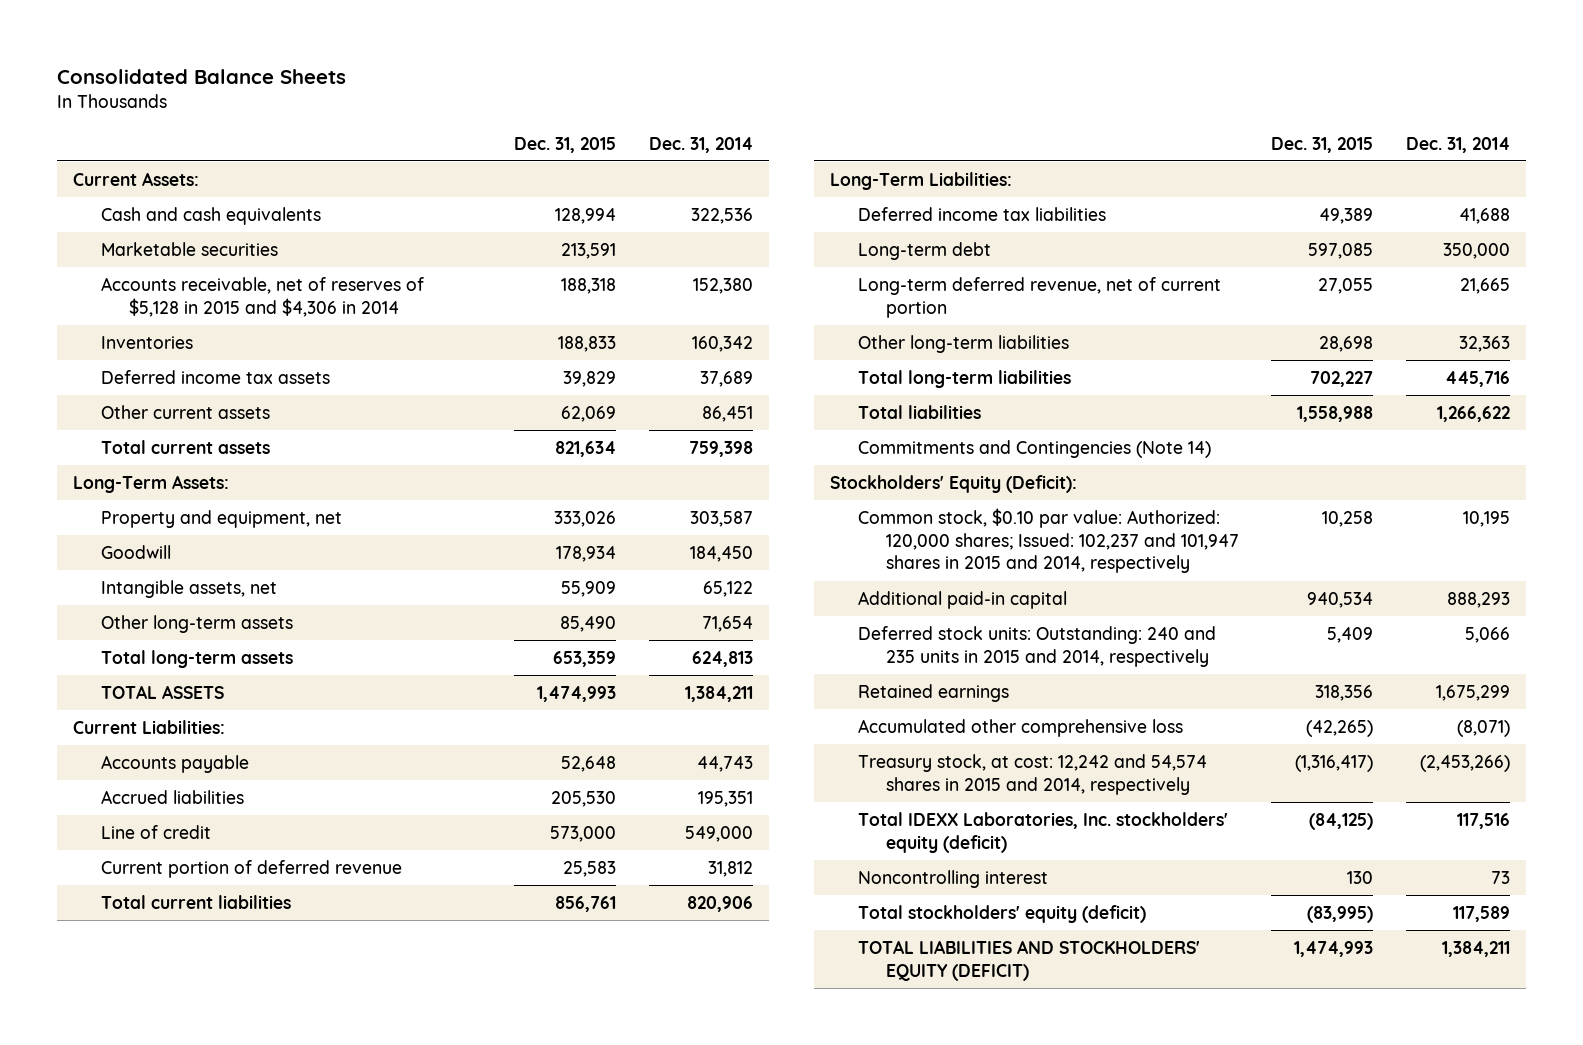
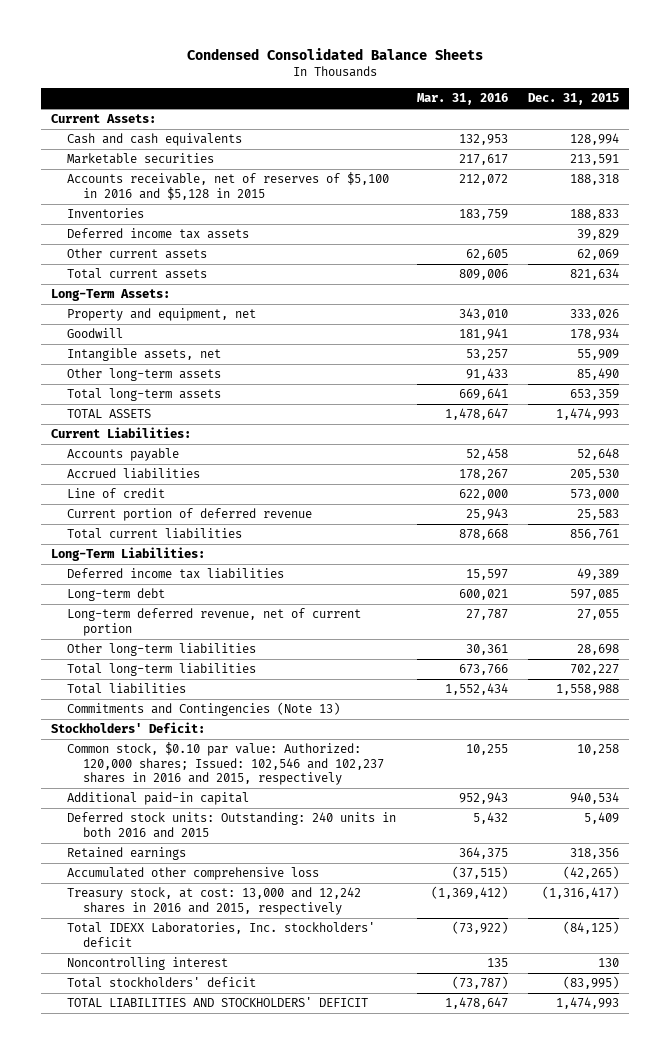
[56,69,346,85] Consolidated Balance Sheets -> [187,47,484,60] Condensed Consolidated Balance Sheets
[648,136,753,153] Dec. 31, 2014 -> none
none -> [416,93,508,106] Mar. 31, 2016
[100,276,424,317] Accounts receivable, net of reserves of $5,128 in 2015 and $4,306 in 2014 -> [67,172,390,200] Accounts receivable, net of reserves of $5,100 in 2016 and $5,128 in 2015
[857,439,1211,458] Commitments and Contingencies (Note 14) -> [67,702,341,717] Commitments and Contingencies (Note 13)
[829,474,1077,493] Stockholders' Equity (Deficit): -> [51,722,206,734] Stockholders' Deficit:
[857,507,1239,574] Common stock, $0.10 par value: Authorized: 120,000 shares; Issued: 102,237 and 101,947 shares in 2015 and 2014, respectively -> [67,742,385,786] Common stock, $0.10 par value: Authorized: 120,000 shares; Issued: 102,546 and 102,237 shares in 2016 and 2015, respectively
[857,625,1216,667] Deferred stock units: Outstanding: 240 and 235 units in 2015 and 2014, respectively -> [67,812,397,838] Deferred stock units: Outstanding: 240 units in both 2016 and 2015
[857,753,1207,795] Treasury stock, at cost: 12,242 and 54,574 shares in 2015 and 2014, respectively -> [67,887,362,915] Treasury stock, at cost: 13,000 and 12,242 shares in 2016 and 2015, respectively
[857,811,1228,853] Total IDEXX Laboratories, Inc. stockholders' equity (deficit) -> [67,922,376,947] Total IDEXX Laboratories, Inc. stockholders' deficit
[857,904,1146,923] Total stockholders' equity (deficit) -> [67,977,257,989] Total stockholders' deficit
[857,939,1200,981] TOTAL LIABILITIES AND STOCKHOLDERS' EQUITY (DEFICIT) -> [67,997,369,1008] TOTAL LIABILITIES AND STOCKHOLDERS' DEFICIT

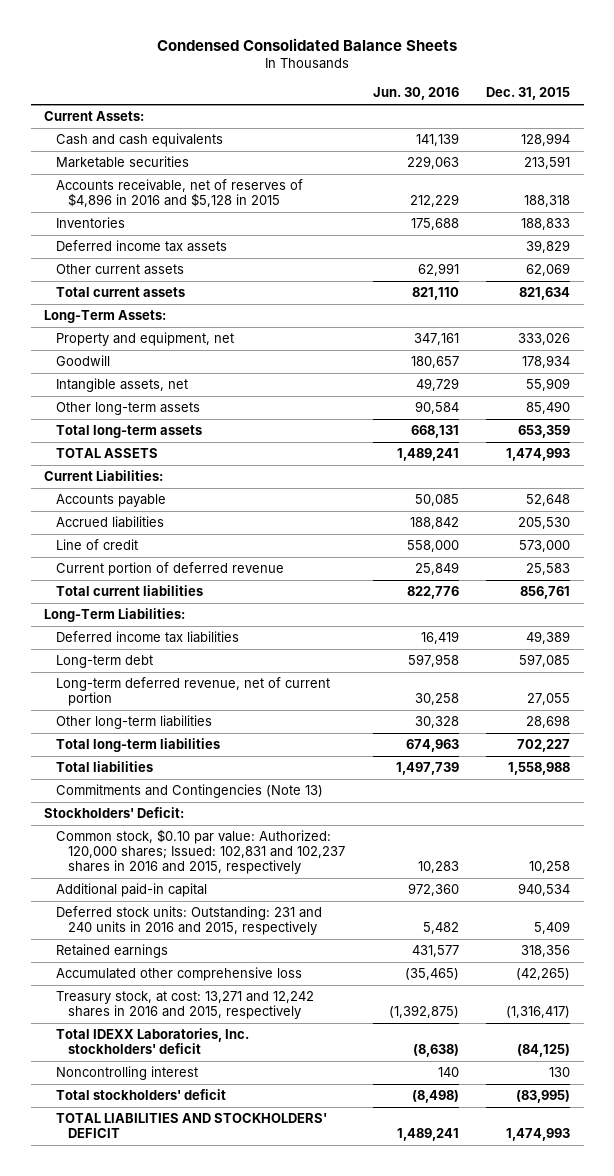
[416,93,508,106] Mar. 31, 2016 -> none
none -> [372,87,459,101] Jun. 30, 2016
[67,172,390,200] Accounts receivable, net of reserves of $5,100 in 2016 and $5,128 in 2015 -> [56,179,304,208] Accounts receivable, net of reserves of $4,896 in 2016 and $5,128 in 2015
[67,742,385,786] Common stock, $0.10 par value: Authorized: 120,000 shares; Issued: 102,546 and 102,237 shares in 2016 and 2015, respectively -> [56,829,346,875] Common stock, $0.10 par value: Authorized: 120,000 shares; Issued: 102,831 and 102,237 shares in 2016 and 2015, respectively
[67,812,397,838] Deferred stock units: Outstanding: 240 units in both 2016 and 2015 -> [56,906,323,936] Deferred stock units: Outstanding: 231 and 240 units in 2016 and 2015, respectively
[67,887,362,915] Treasury stock, at cost: 13,000 and 12,242 shares in 2016 and 2015, respectively -> [56,991,315,1020] Treasury stock, at cost: 13,271 and 12,242 shares in 2016 and 2015, respectively

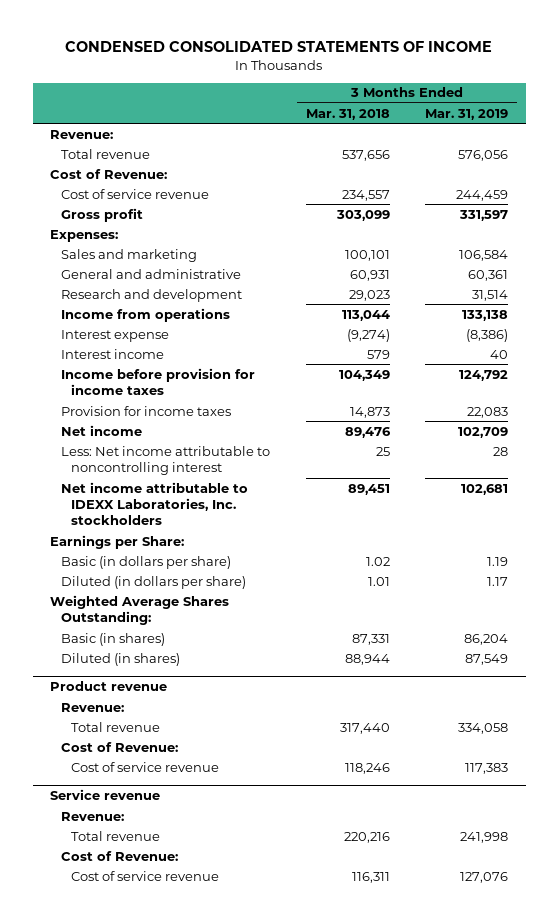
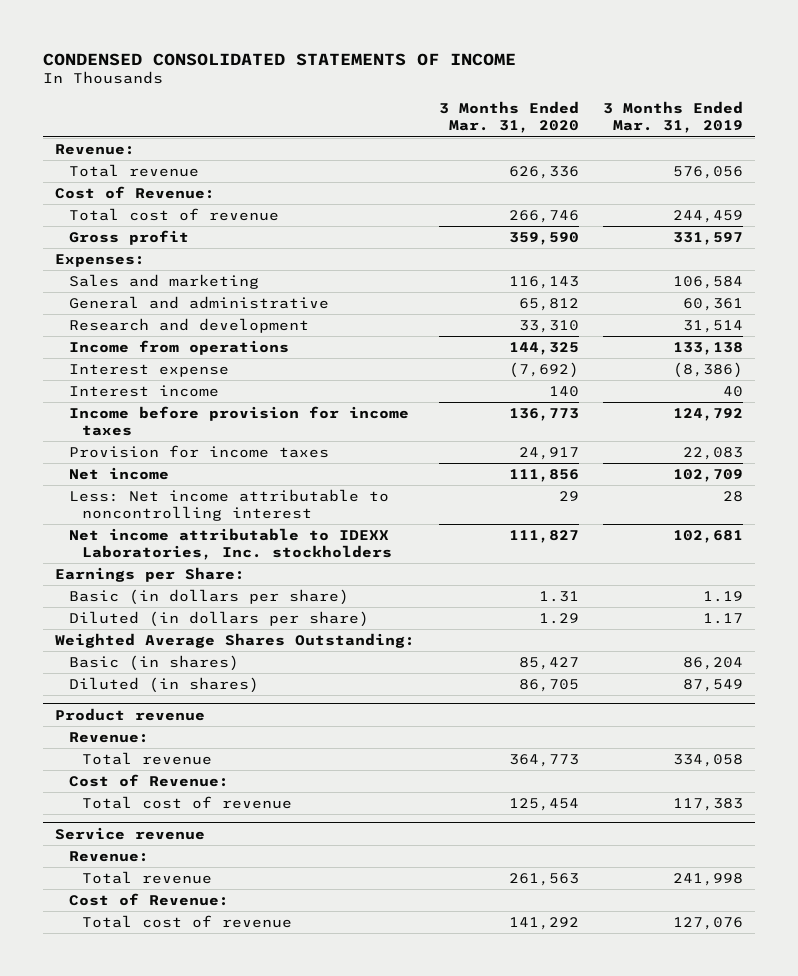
[305,108,390,120] Mar. 31, 2018 -> none
none -> [438,101,579,134] 3 Months Ended Mar. 31, 2020
[60,188,209,199] Cost of service revenue -> [68,208,279,222] Total cost of revenue
[71,761,220,772] Cost of service revenue -> [82,796,293,810] Total cost of revenue
[71,870,220,881] Cost of service revenue -> [82,915,293,929] Total cost of revenue

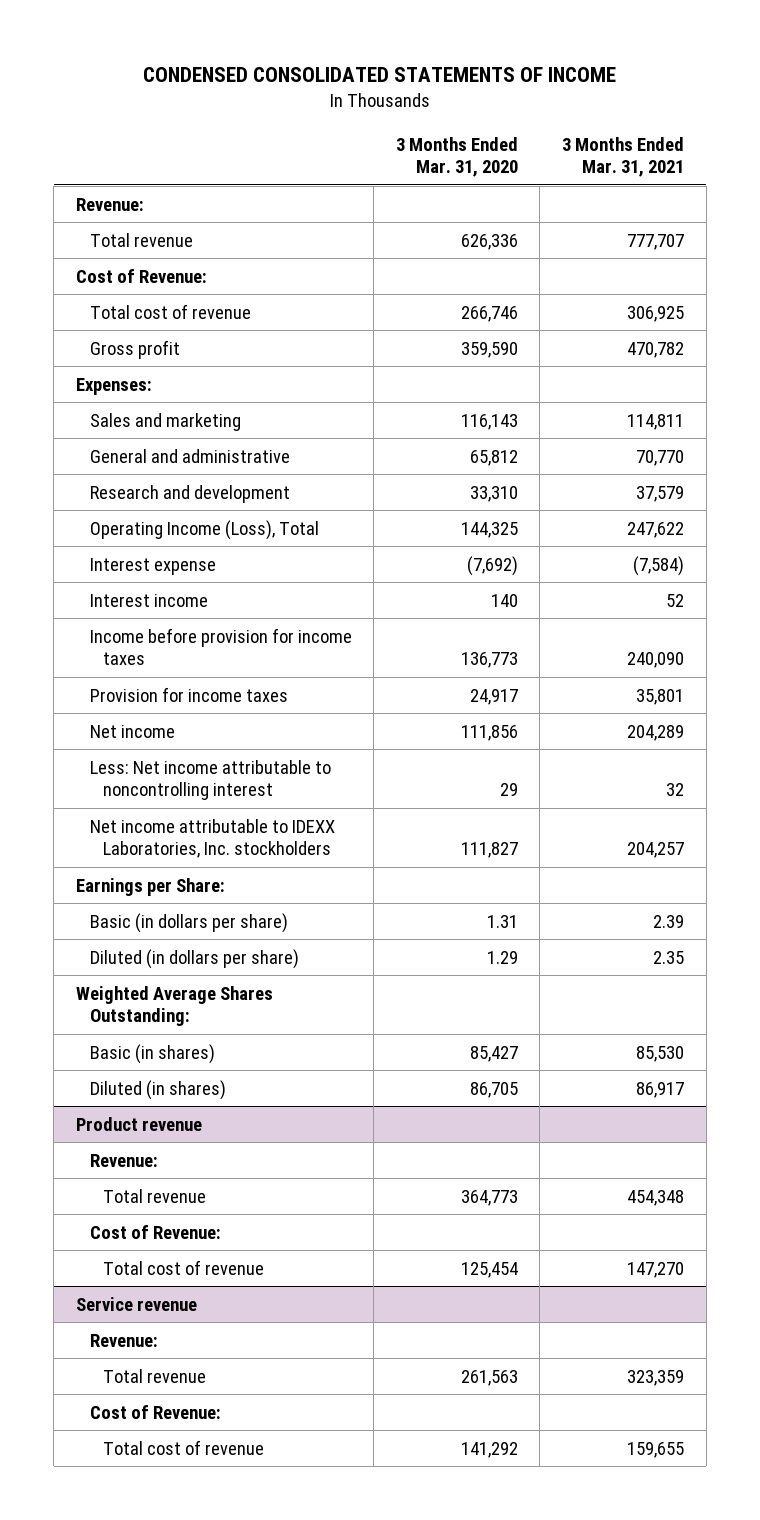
[602,101,743,134] 3 Months Ended Mar. 31, 2019 -> none
none -> [561,136,684,178] 3 Months Ended Mar. 31, 2021
[68,340,289,356] Income from operations -> [89,519,319,540] Operating Income (Loss), Total

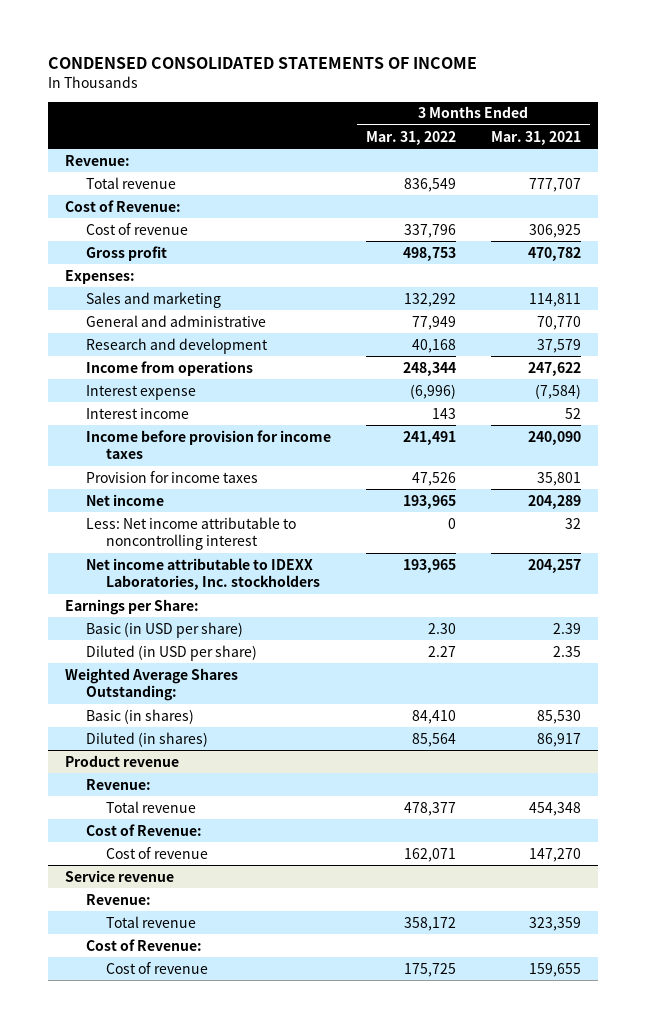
[395,136,518,178] 3 Months Ended Mar. 31, 2020 -> none
none -> [365,130,456,145] Mar. 31, 2022
[89,303,251,319] Total cost of revenue -> [85,222,188,235] Cost of revenue
[89,519,319,540] Operating Income (Loss), Total -> [85,360,253,376] Income from operations
[89,912,288,933] Basic (in dollars per share) -> [85,621,243,638] Basic (in USD per share)
[89,948,299,969] Diluted (in dollars per share) -> [85,644,257,661] Diluted (in USD per share)
[103,1259,265,1275] Total cost of revenue -> [106,846,209,859] Cost of revenue
[103,1439,265,1455] Total cost of revenue -> [106,961,209,974] Cost of revenue

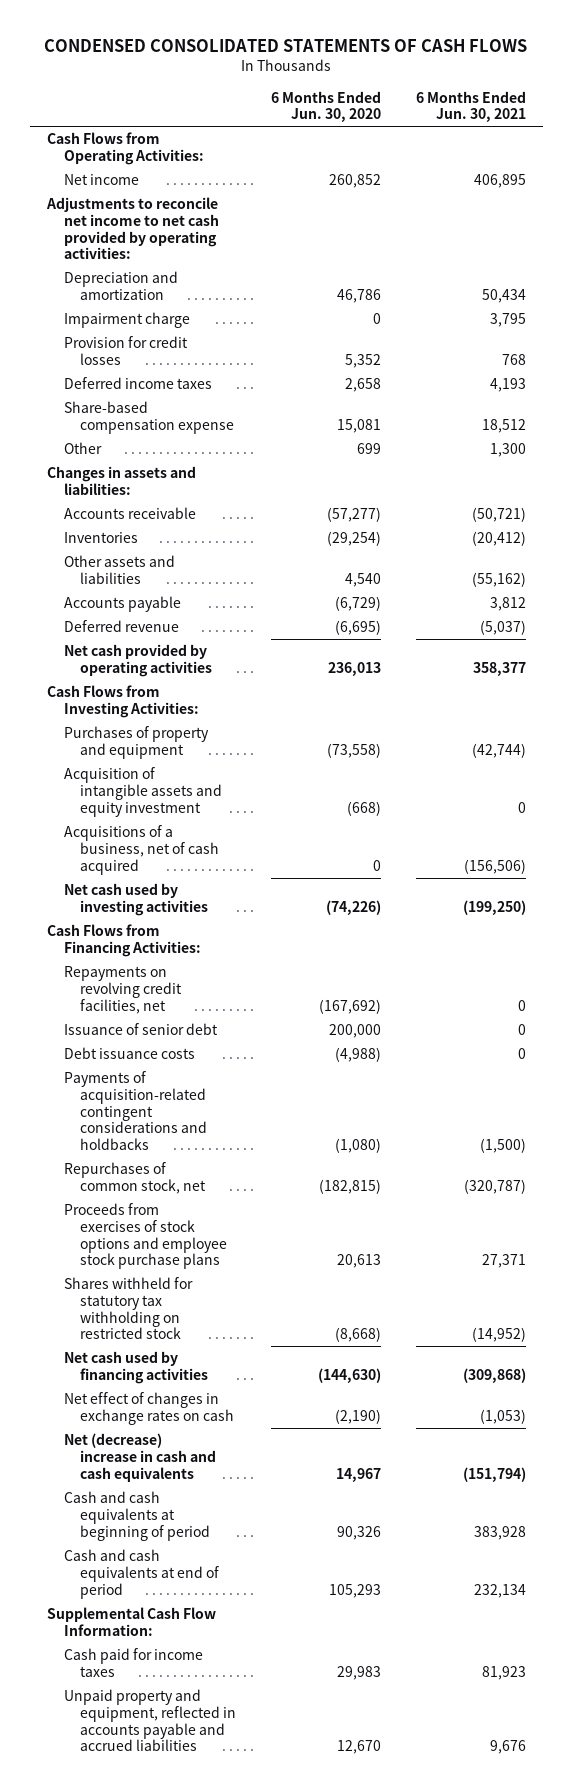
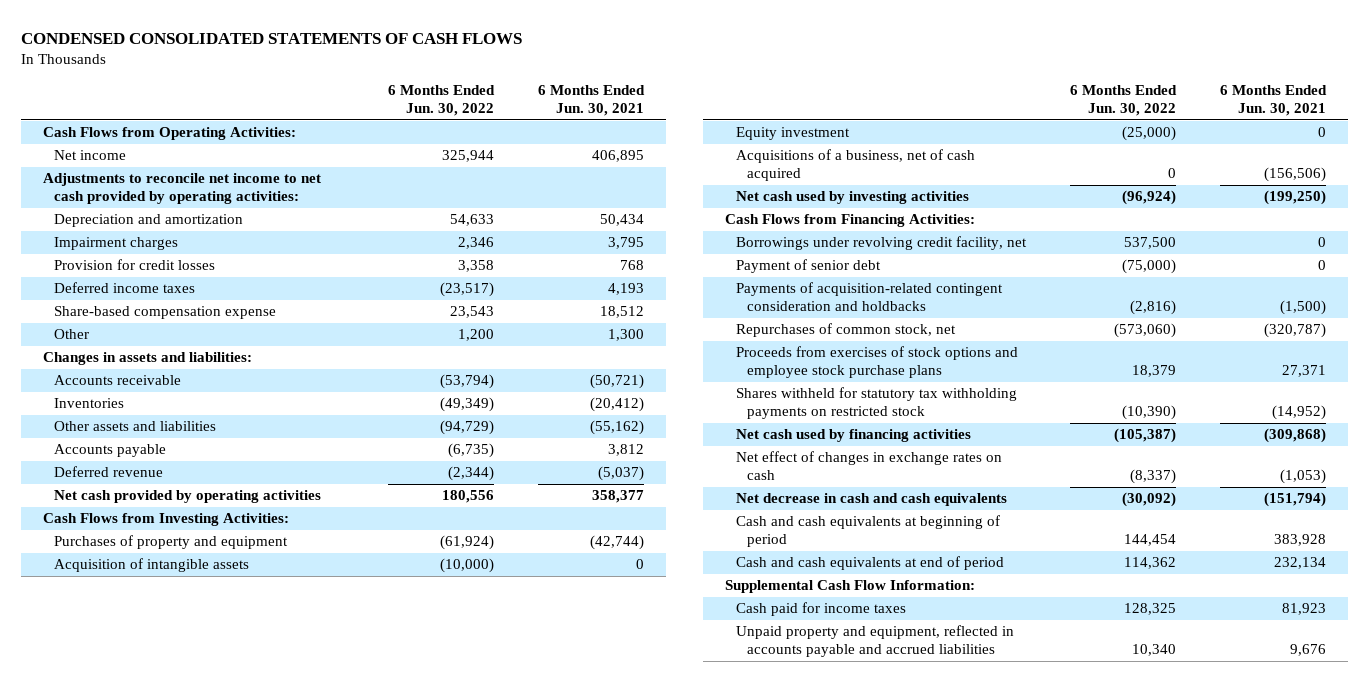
[270,90,381,123] 6 Months Ended Jun. 30, 2020 -> none
none -> [387,85,495,117] 6 Months Ended Jun. 30, 2022
[63,312,190,329] Impairment charge -> [53,237,178,251] Impairment charges
[63,767,223,817] Acquisition of intangible assets and equity investment -> [53,558,249,573] Acquisition of intangible assets
none -> [736,127,851,141] Equity investment
[63,966,183,1014] Repayments on revolving credit facilities, net -> none
[63,1047,195,1060] Debt issuance costs -> none
none -> [736,236,1028,251] Borrowings under revolving credit facility, net
[63,1023,218,1036] Issuance of senior debt -> [736,259,882,274] Payment of senior debt
[63,1071,208,1150] Payments of acquisition-related contingent considerations and holdbacks -> [736,282,1004,311] Payments of acquisition-related contingent consideration and holdbacks
[63,1277,193,1340] Shares withheld for statutory tax withholding on restricted stock -> [736,387,1018,419] Shares withheld for statutory tax withholding payments on restricted stock
[63,1433,217,1482] Net (decrease) increase in cash and cash equivalents -> [736,493,1008,507] Net decrease in cash and cash equivalents

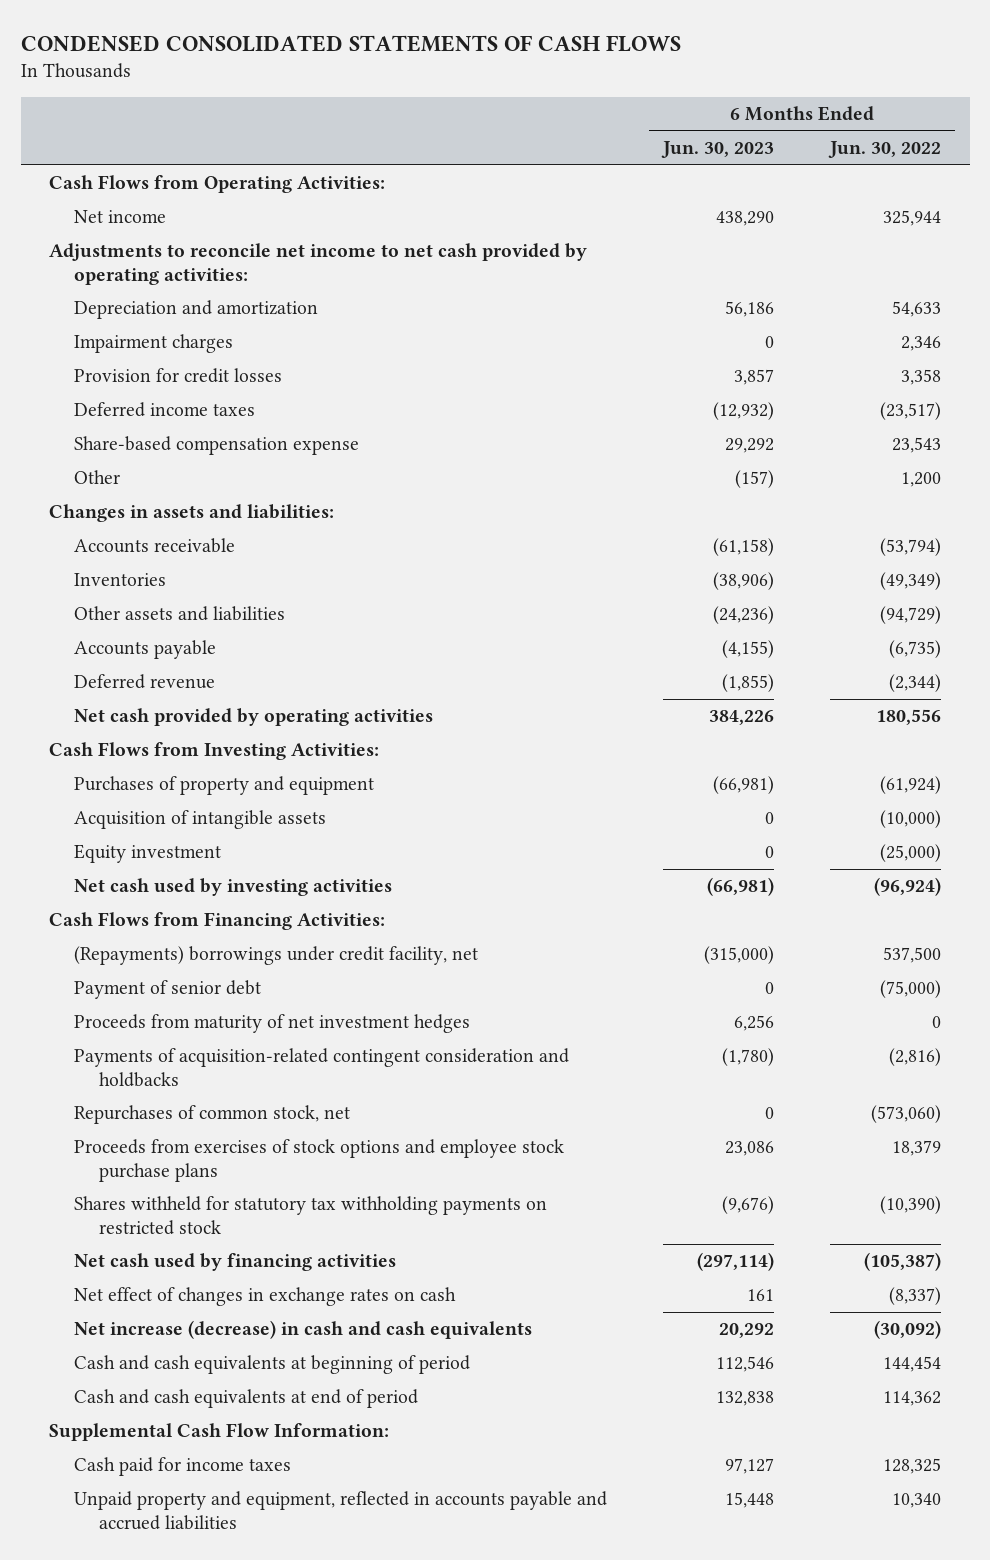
[537,85,645,117] 6 Months Ended Jun. 30, 2021 -> none
none -> [661,141,775,159] Jun. 30, 2023
[736,149,976,181] Acquisitions of a business, net of cash acquired -> none
[736,236,1028,251] Borrowings under revolving credit facility, net -> [73,946,478,966] (Repayments) borrowings under credit facility, net
none -> [73,1014,470,1034] Proceeds from maturity of net investment hedges
[736,493,1008,507] Net decrease in cash and cash equivalents -> [73,1320,532,1340] Net increase (decrease) in cash and cash equivalents

